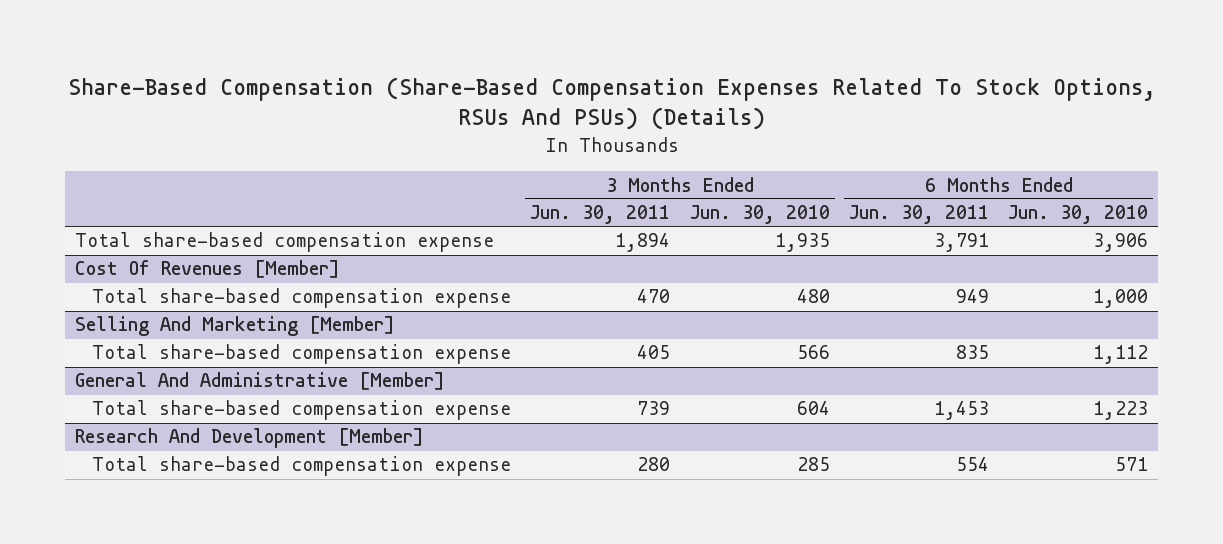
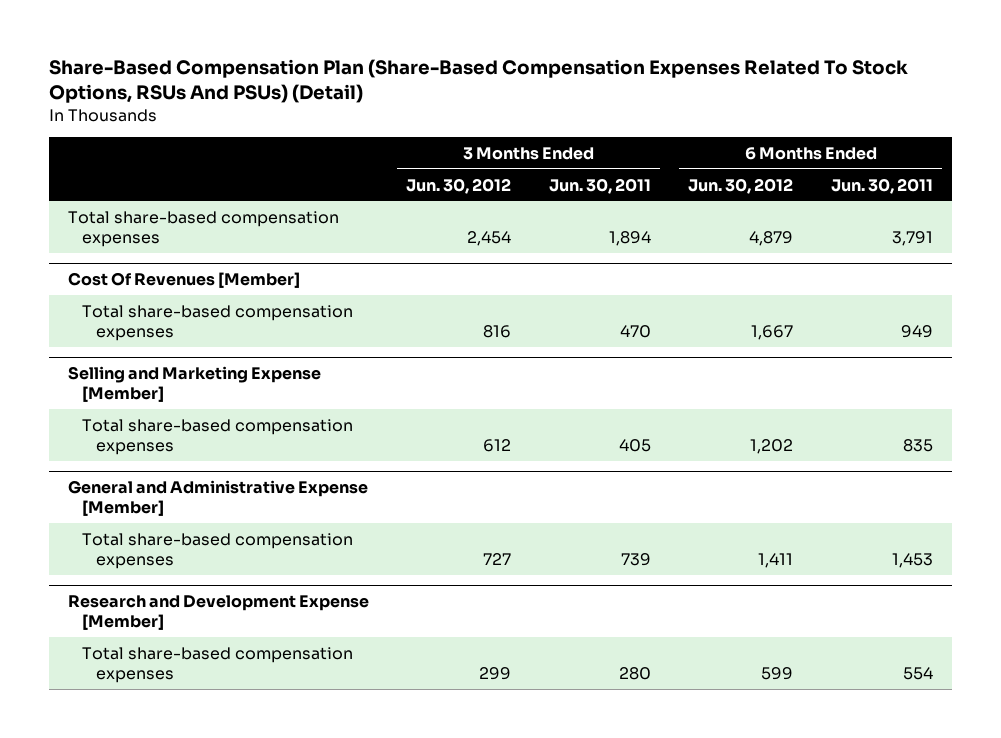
[67,77,1156,131] Share-Based Compensation (Share-Based Compensation Expenses Related To Stock Options, RSUs And PSUs) (Details) -> [49,59,909,104] Share-Based Compensation Plan (Share-Based Compensation Expenses Related To Stock Options, RSUs And PSUs) (Detail)
[689,205,830,225] Jun. 30, 2010 -> none
[1008,205,1149,225] Jun. 30, 2010 -> none
none -> [406,177,512,194] Jun. 30, 2012
none -> [688,177,794,194] Jun. 30, 2012
[74,232,494,253] Total share-based compensation expense -> [67,210,339,248] Total share-based compensation expenses
[91,288,511,309] Total share-based compensation expense -> [81,304,353,342] Total share-based compensation expenses
[74,316,395,337] Selling And Marketing [Member] -> [67,365,321,403] Selling and Marketing Expense [Member]
[91,344,511,365] Total share-based compensation expense -> [81,418,353,456] Total share-based compensation expenses
[74,372,445,391] General And Administrative [Member] -> [67,479,368,517] General and Administrative Expense [Member]
[91,400,511,421] Total share-based compensation expense -> [81,532,353,570] Total share-based compensation expenses
[74,428,424,449] Research And Development [Member] -> [67,594,369,631] Research and Development Expense [Member]
[91,456,511,477] Total share-based compensation expense -> [81,646,353,684] Total share-based compensation expenses

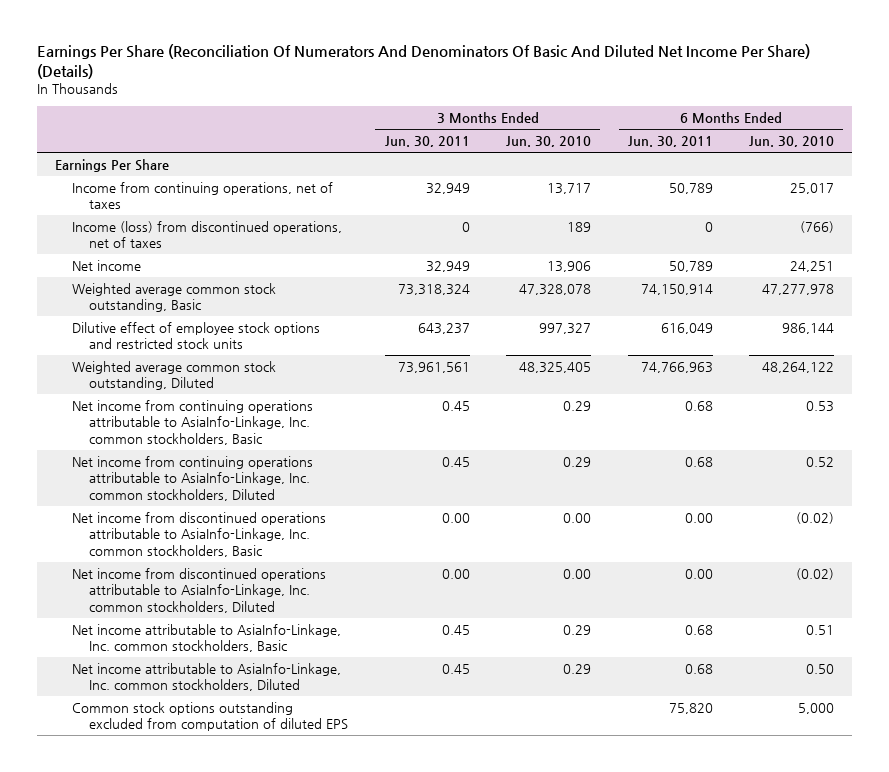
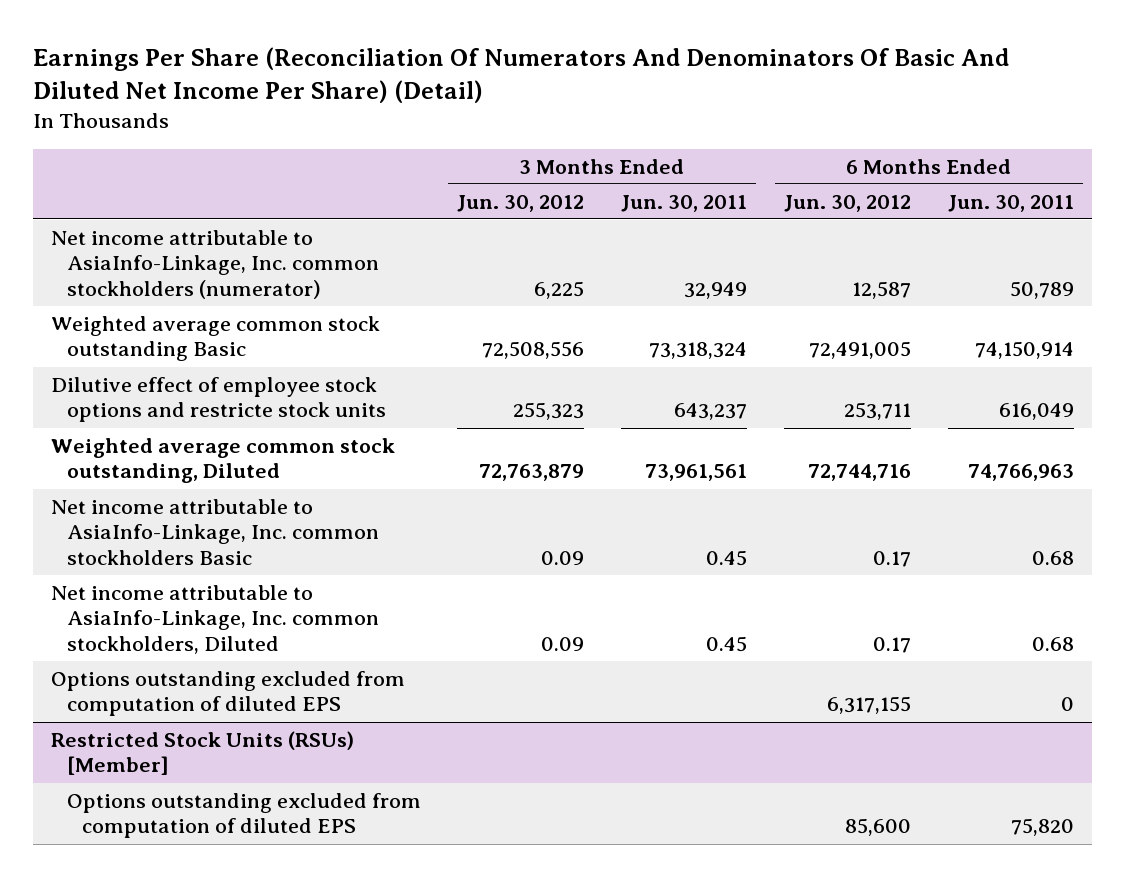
[36,44,810,80] Earnings Per Share (Reconciliation Of Numerators And Denominators Of Basic And Diluted Net Income Per Share) (Details) -> [32,46,1009,103] Earnings Per Share (Reconciliation Of Numerators And Denominators Of Basic And Diluted Net Income Per Share) (Detail)
[506,136,592,148] Jun. 30, 2010 -> none
[749,136,835,148] Jun. 30, 2010 -> none
none -> [457,194,585,212] Jun. 30, 2012
none -> [783,194,911,212] Jun. 30, 2012
[54,159,169,173] Earnings Per Share -> none
[71,182,333,210] Income from continuing operations, net of taxes -> none
[71,221,342,249] Income (loss) from discontinued operations, net of taxes -> none
[71,260,141,272] Net income -> [51,229,379,300] Net income attributable to AsiaInfo-Linkage, Inc. common stockholders (numerator)
[71,283,276,313] Weighted average common stock outstanding, Basic -> [51,315,381,362] Weighted average common stock outstanding Basic
[71,322,320,350] Dilutive effect of employee stock options and restricted stock units -> [51,376,386,423] Dilutive effect of employee stock options and restricte stock units
[71,400,313,445] Net income from continuing operations attributable to AsiaInfo-Linkage, Inc. common stockholders, Basic -> none
[71,456,313,501] Net income from continuing operations attributable to AsiaInfo-Linkage, Inc. common stockholders, Diluted -> none
[71,512,326,557] Net income from discontinued operations attributable to AsiaInfo-Linkage, Inc. common stockholders, Basic -> none
[71,568,326,613] Net income from discontinued operations attributable to AsiaInfo-Linkage, Inc. common stockholders, Diluted -> none
[71,624,341,653] Net income attributable to AsiaInfo-Linkage, Inc. common stockholders, Basic -> [51,498,379,566] Net income attributable to AsiaInfo-Linkage, Inc. common stockholders Basic
[71,702,349,732] Common stock options outstanding excluded from computation of diluted EPS -> [51,670,406,717] Options outstanding excluded from computation of diluted EPS
[668,703,713,715] 75,820 -> [1060,697,1074,712] 0
none -> [51,730,355,776] Restricted Stock Units (RSUs) [Member]
none -> [66,792,421,839] Options outstanding excluded from computation of diluted EPS

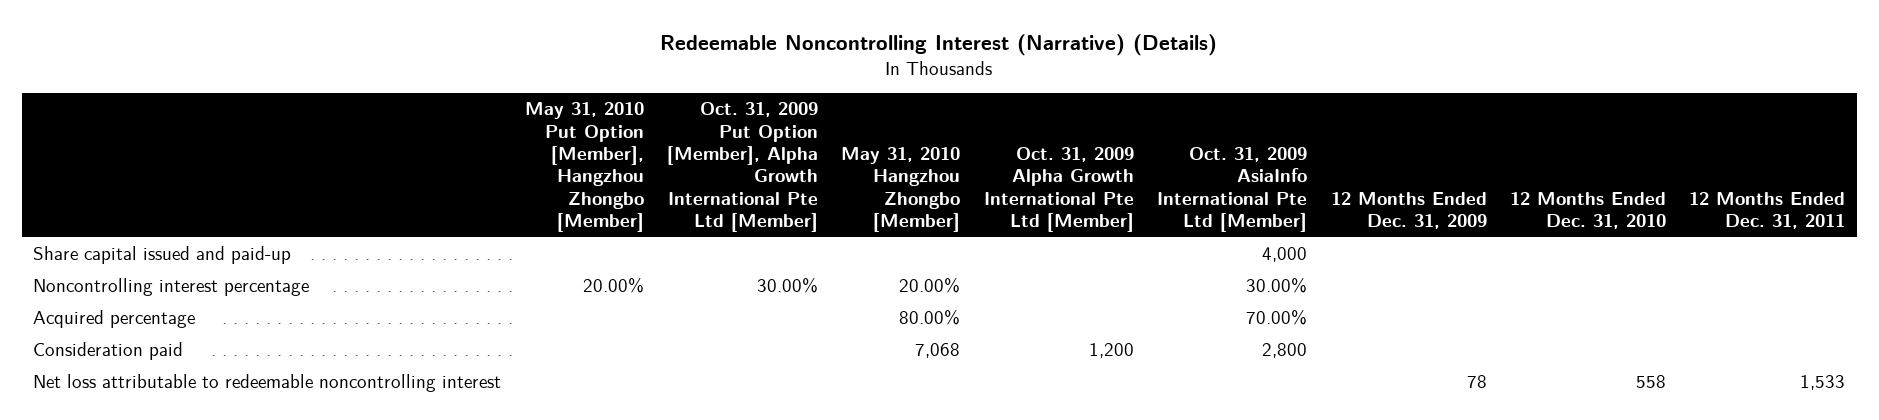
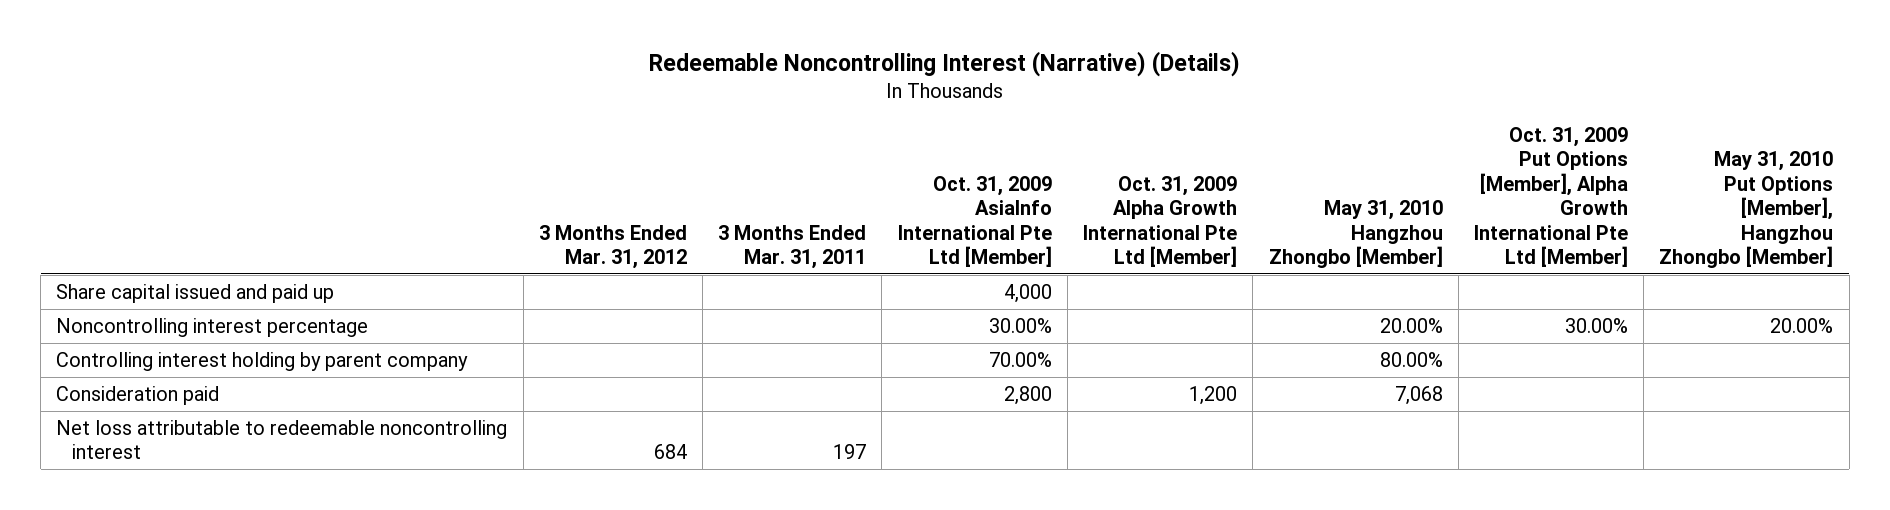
[524,102,644,233] May 31, 2010 Put Option [Member], Hangzhou Zhongbo [Member] -> none
[667,102,819,233] Oct. 31, 2009 Put Option [Member], Alpha Growth International Pte Ltd [Member] -> none
[1330,191,1487,230] 12 Months Ended Dec. 31, 2009 -> none
[1509,191,1666,230] 12 Months Ended Dec. 31, 2010 -> none
[1689,191,1846,230] 12 Months Ended Dec. 31, 2011 -> none
none -> [538,224,687,269] 3 Months Ended Mar. 31, 2012
none -> [718,224,867,269] 3 Months Ended Mar. 31, 2011
none -> [1473,126,1628,267] Oct. 31, 2009 Put Options [Member], Alpha Growth International Pte Ltd [Member]
none -> [1659,151,1834,268] May 31, 2010 Put Options [Member], Hangzhou Zhongbo [Member]
[33,246,292,265] Share capital issued and paid-up -> [56,284,335,304] Share capital issued and paid up
[33,310,196,329] Acquired percentage -> none
none -> [56,352,469,372] Controlling interest holding by parent company

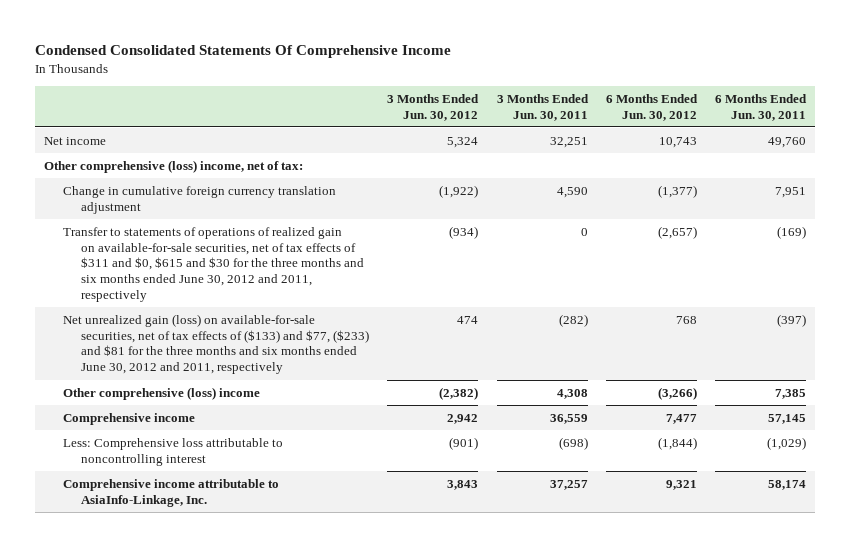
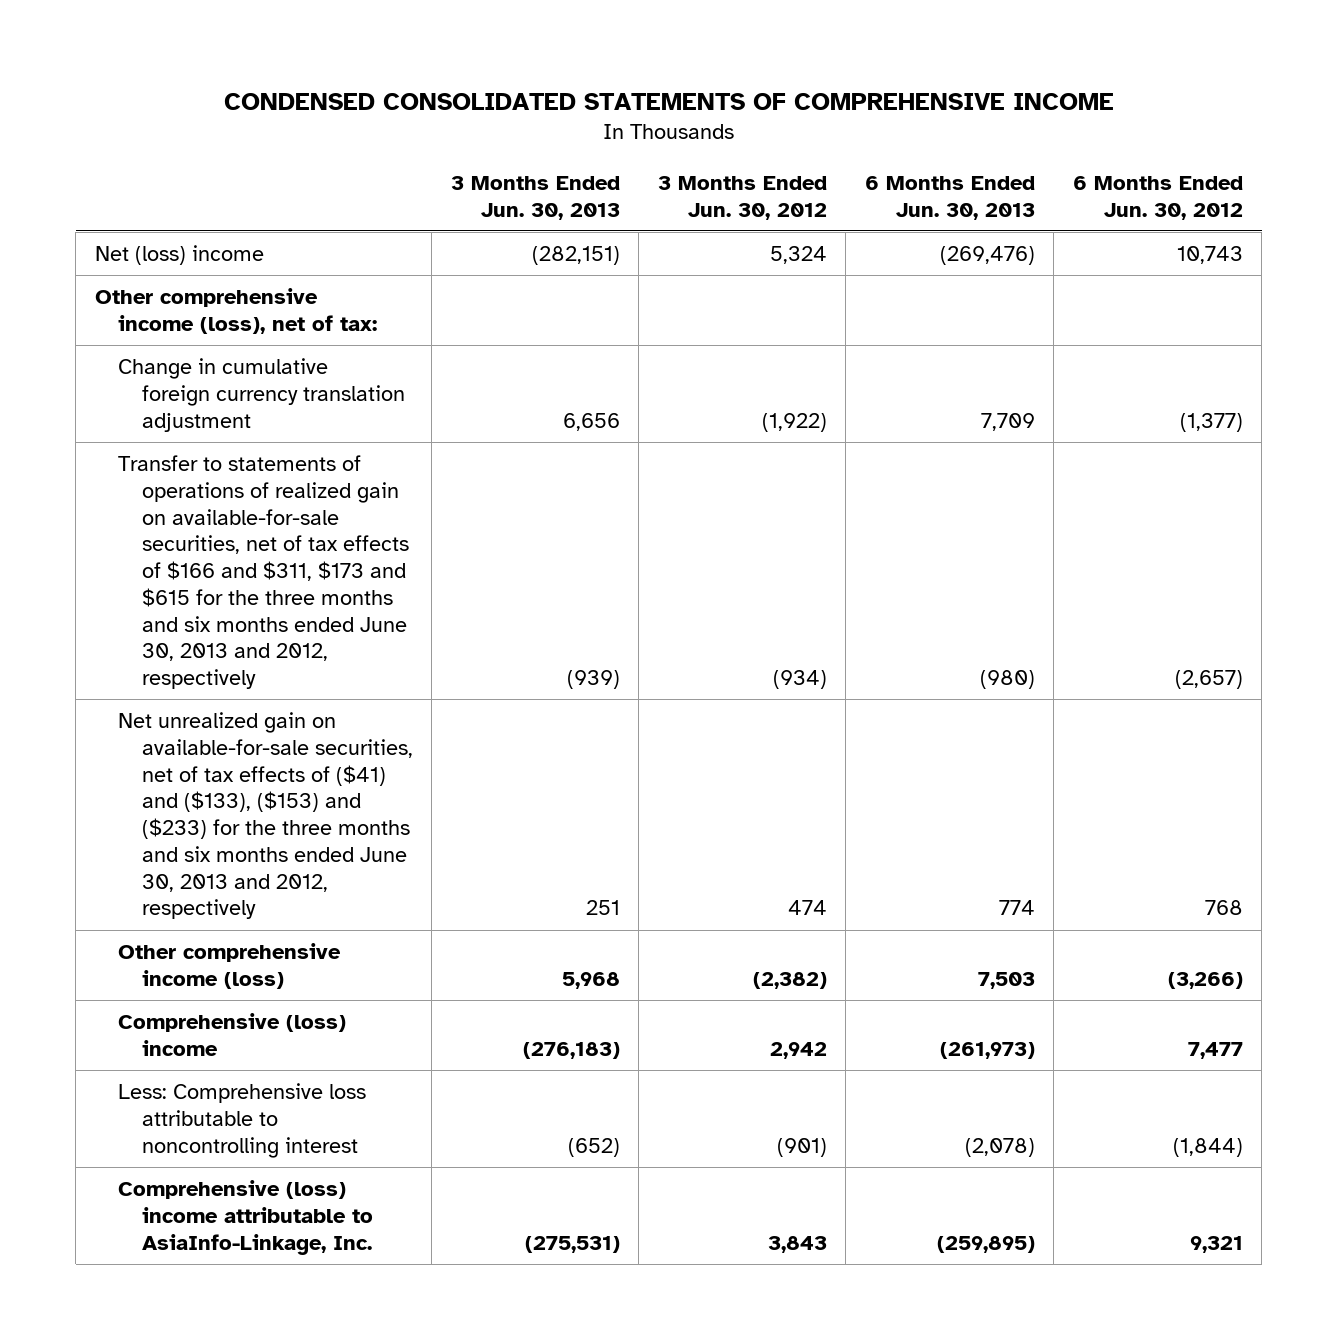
[35,45,452,59] Condensed Consolidated Statements Of Comprehensive Income -> [223,92,1114,110] CONDENSED CONSOLIDATED STATEMENTS OF COMPREHENSIVE INCOME
[496,93,589,121] 3 Months Ended Jun. 30, 2011 -> none
[715,93,808,121] 6 Months Ended Jun. 30, 2011 -> none
none -> [450,175,620,220] 3 Months Ended Jun. 30, 2013
none -> [864,175,1035,220] 6 Months Ended Jun. 30, 2013
[44,136,107,145] Net income -> [94,244,264,265] Net (loss) income
[44,159,304,173] Other comprehensive (loss) income, net of tax: -> [94,287,378,334] Other comprehensive income (loss), net of tax:
[62,226,365,303] Transfer to statements of operations of realized gain on available-for-sale securities, net of tax effects of $311 and $0, $615 and $30 for the three months and six months ended June 30, 2012 and 2011, respectively -> [118,454,409,690] Transfer to statements of operations of realized gain on available-for-sale securities, net of tax effects of $166 and $311, $173 and $615 for the three months and six months ended June 30, 2013 and 2012, respectively
[62,313,370,375] Net unrealized gain (loss) on available-for-sale securities, net of tax effects of ($133) and $77, ($233) and $81 for the three months and six months ended June 30, 2012 and 2011, respectively -> [118,711,413,920] Net unrealized gain on available-for-sale securities, net of tax effects of ($41) and ($133), ($153) and ($233) for the three months and six months ended June 30, 2013 and 2012, respectively
[62,386,260,400] Other comprehensive (loss) income -> [118,942,342,989] Other comprehensive income (loss)
[62,412,195,425] Comprehensive income -> [118,1012,347,1056] Comprehensive (loss) income
[62,478,279,507] Comprehensive income attributable to AsiaInfo-Linkage, Inc. -> [118,1179,373,1255] Comprehensive (loss) income attributable to AsiaInfo-Linkage, Inc.

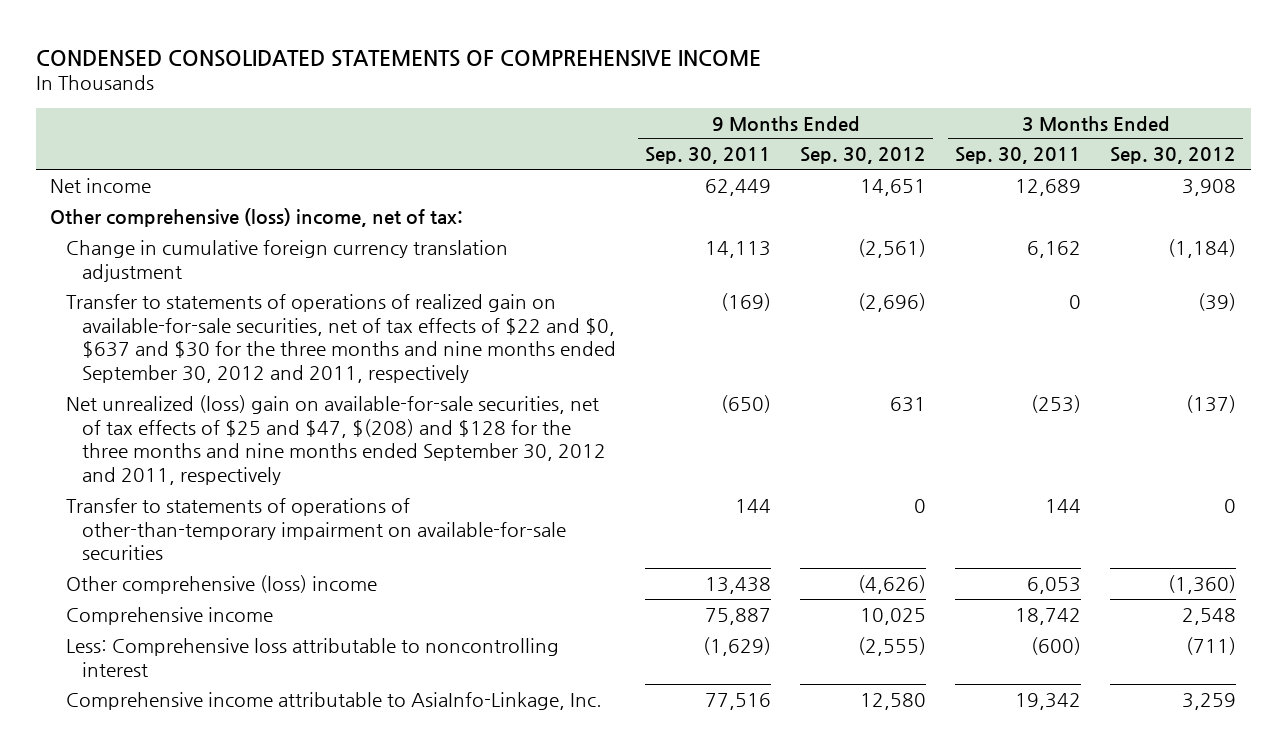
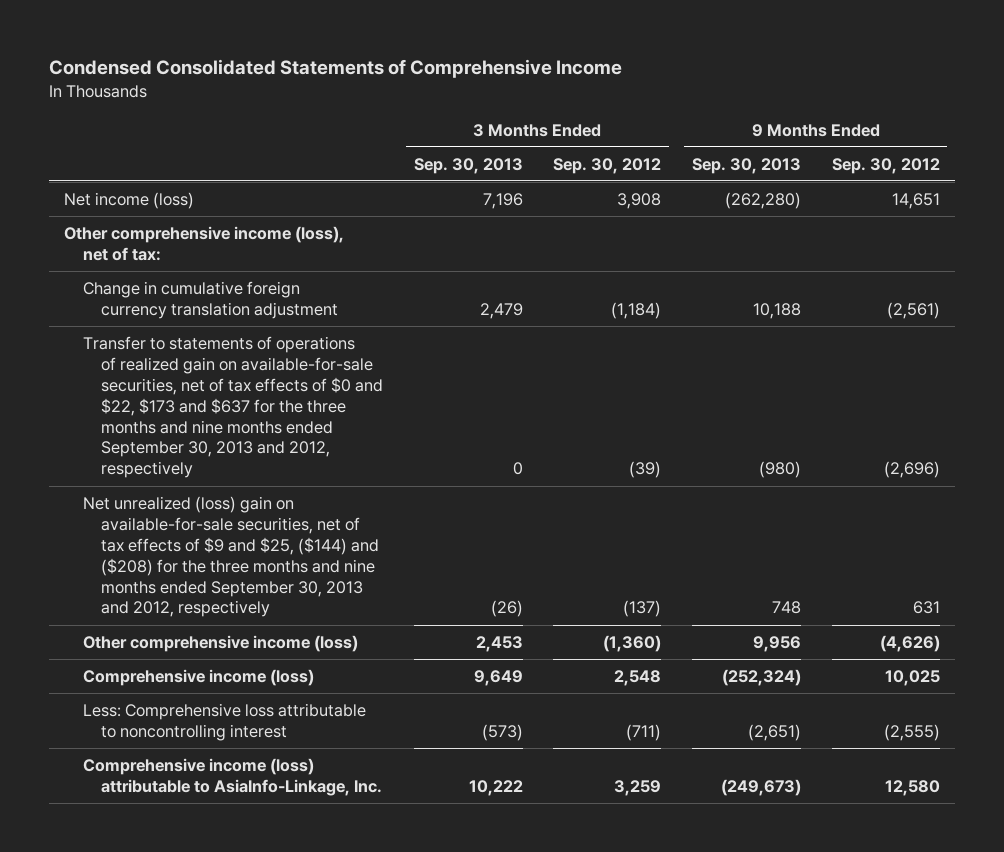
[35,49,761,67] CONDENSED CONSOLIDATED STATEMENTS OF COMPREHENSIVE INCOME -> [48,59,622,79] Condensed Consolidated Statements of Comprehensive Income
[645,147,772,165] Sep. 30, 2011 -> none
[955,147,1082,165] Sep. 30, 2011 -> none
none -> [413,157,523,174] Sep. 30, 2013
none -> [691,157,801,174] Sep. 30, 2013
[50,177,152,193] Net income -> [64,191,195,209] Net income (loss)
[50,207,464,227] Other comprehensive (loss) income, net of tax: -> [64,225,345,261] Other comprehensive income (loss), net of tax:
[66,497,567,561] Transfer to statements of operations of other-than-temporary impairment on available-for-sale securities -> none
[66,293,617,384] Transfer to statements of operations of realized gain on available-for-sale securities, net of tax effects of $22 and $0, $637 and $30 for the three months and nine months ended September 30, 2012 and 2011, respectively -> [82,335,383,479] Transfer to statements of operations of realized gain on available-for-sale securities, net of tax effects of $0 and $22, $173 and $637 for the three months and nine months ended September 30, 2013 and 2012, respectively
[66,394,607,486] Net unrealized (loss) gain on available-for-sale securities, net of tax effects of $25 and $47, $(208) and $128 for the three months and nine months ended September 30, 2012 and 2011, respectively -> [82,495,379,618] Net unrealized (loss) gain on available-for-sale securities, net of tax effects of $9 and $25, ($144) and ($208) for the three months and nine months ended September 30, 2013 and 2012, respectively
[66,574,378,594] Other comprehensive (loss) income -> [82,634,358,652] Other comprehensive income (loss)
[66,606,274,625] Comprehensive income -> [82,668,314,686] Comprehensive income (loss)
[66,691,603,710] Comprehensive income attributable to AsiaInfo-Linkage, Inc. -> [82,757,382,796] Comprehensive income (loss) attributable to AsiaInfo-Linkage, Inc.

